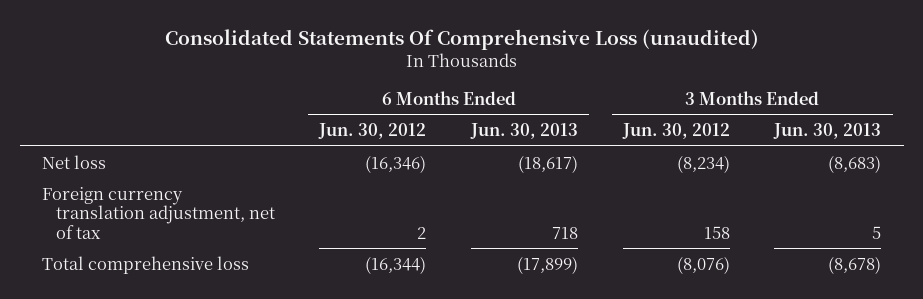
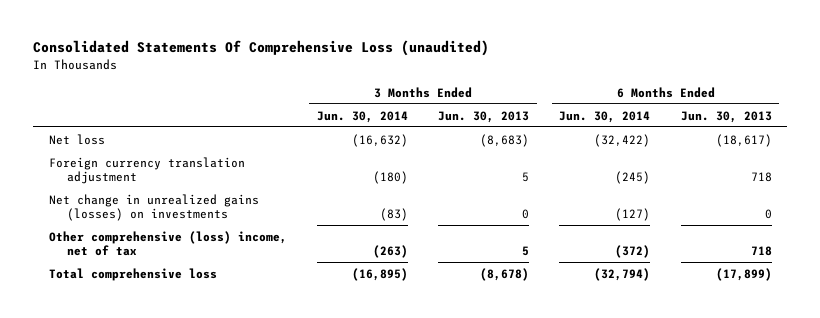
[318,123,427,140] Jun. 30, 2012 -> none
[621,123,730,140] Jun. 30, 2012 -> none
none -> [316,110,408,123] Jun. 30, 2014
none -> [559,110,651,123] Jun. 30, 2014
[41,186,275,239] Foreign currency translation adjustment, net of tax -> [48,156,245,184] Foreign currency translation adjustment
none -> [48,193,259,221] Net change in unrealized gains (losses) on investments
none -> [48,230,287,256] Other comprehensive (loss) income, net of tax

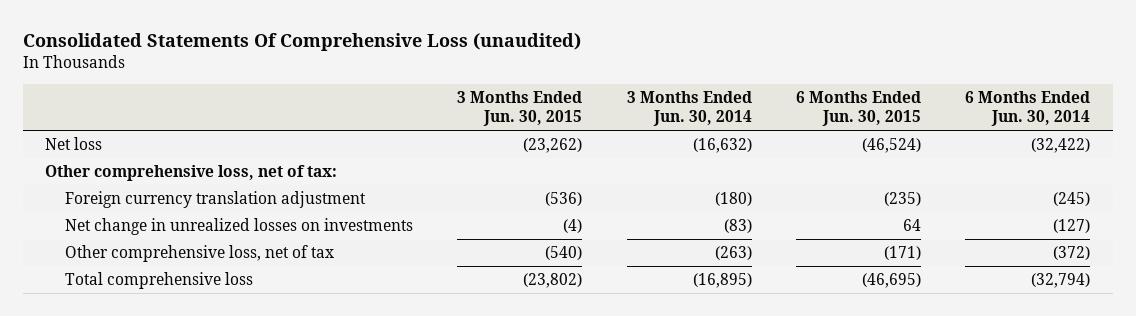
[438,110,530,123] Jun. 30, 2013 -> none
[680,110,772,123] Jun. 30, 2013 -> none
none -> [457,90,583,127] 3 Months Ended Jun. 30, 2015
none -> [796,90,922,127] 6 Months Ended Jun. 30, 2015
none -> [45,164,338,181] Other comprehensive loss, net of tax:
[48,193,259,221] Net change in unrealized gains (losses) on investments -> [64,217,413,235] Net change in unrealized losses on investments
[48,230,287,256] Other comprehensive (loss) income, net of tax -> [64,244,334,262] Other comprehensive loss, net of tax

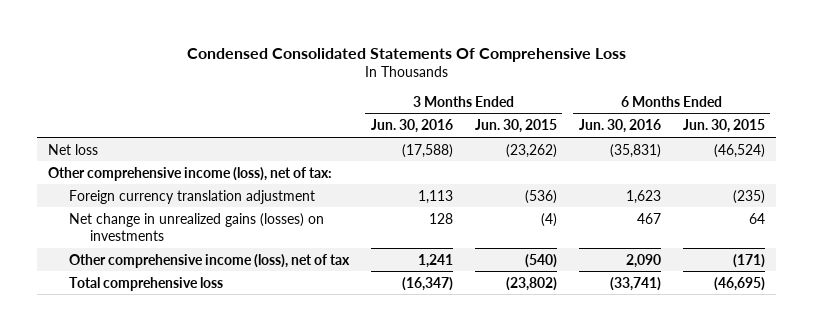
[23,33,582,52] Consolidated Statements Of Comprehensive Loss (unaudited) -> [186,47,626,62] Condensed Consolidated Statements Of Comprehensive Loss
[626,90,752,127] 3 Months Ended Jun. 30, 2014 -> none
[965,90,1091,127] 6 Months Ended Jun. 30, 2014 -> none
none -> [370,119,453,134] Jun. 30, 2016
none -> [578,119,661,134] Jun. 30, 2016
[45,164,338,181] Other comprehensive loss, net of tax: -> [48,166,333,181] Other comprehensive income (loss), net of tax:
[64,217,413,235] Net change in unrealized losses on investments -> [68,212,324,242] Net change in unrealized gains (losses) on investments
[64,244,334,262] Other comprehensive loss, net of tax -> [68,253,350,268] Other comprehensive income (loss), net of tax

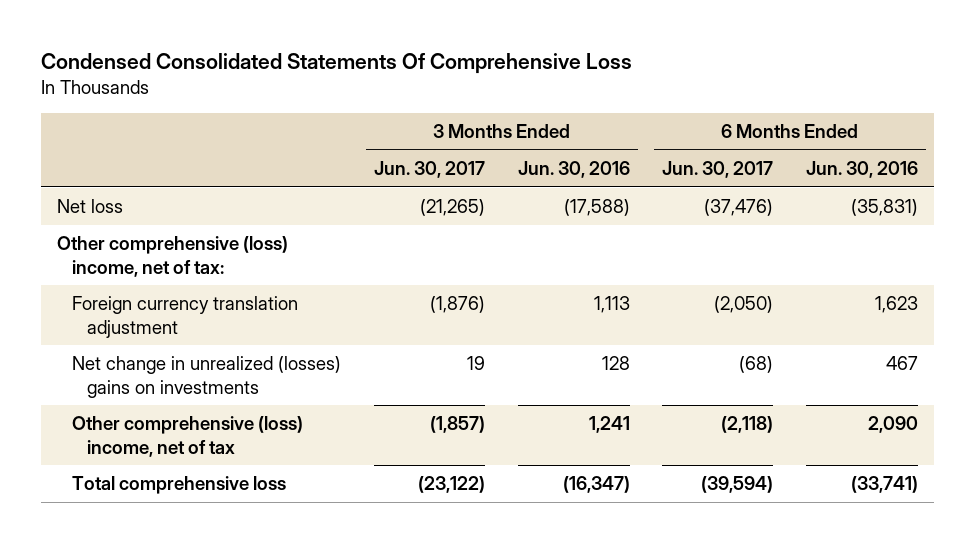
[474,119,557,134] Jun. 30, 2015 -> none
[682,119,765,134] Jun. 30, 2015 -> none
none -> [373,161,485,179] Jun. 30, 2017
none -> [662,161,774,179] Jun. 30, 2017
[48,166,333,181] Other comprehensive income (loss), net of tax: -> [57,236,289,277] Other comprehensive (loss) income, net of tax:
[68,212,324,242] Net change in unrealized gains (losses) on investments -> [72,356,342,398] Net change in unrealized (losses) gains on investments
[68,253,350,268] Other comprehensive income (loss), net of tax -> [72,416,304,457] Other comprehensive (loss) income, net of tax

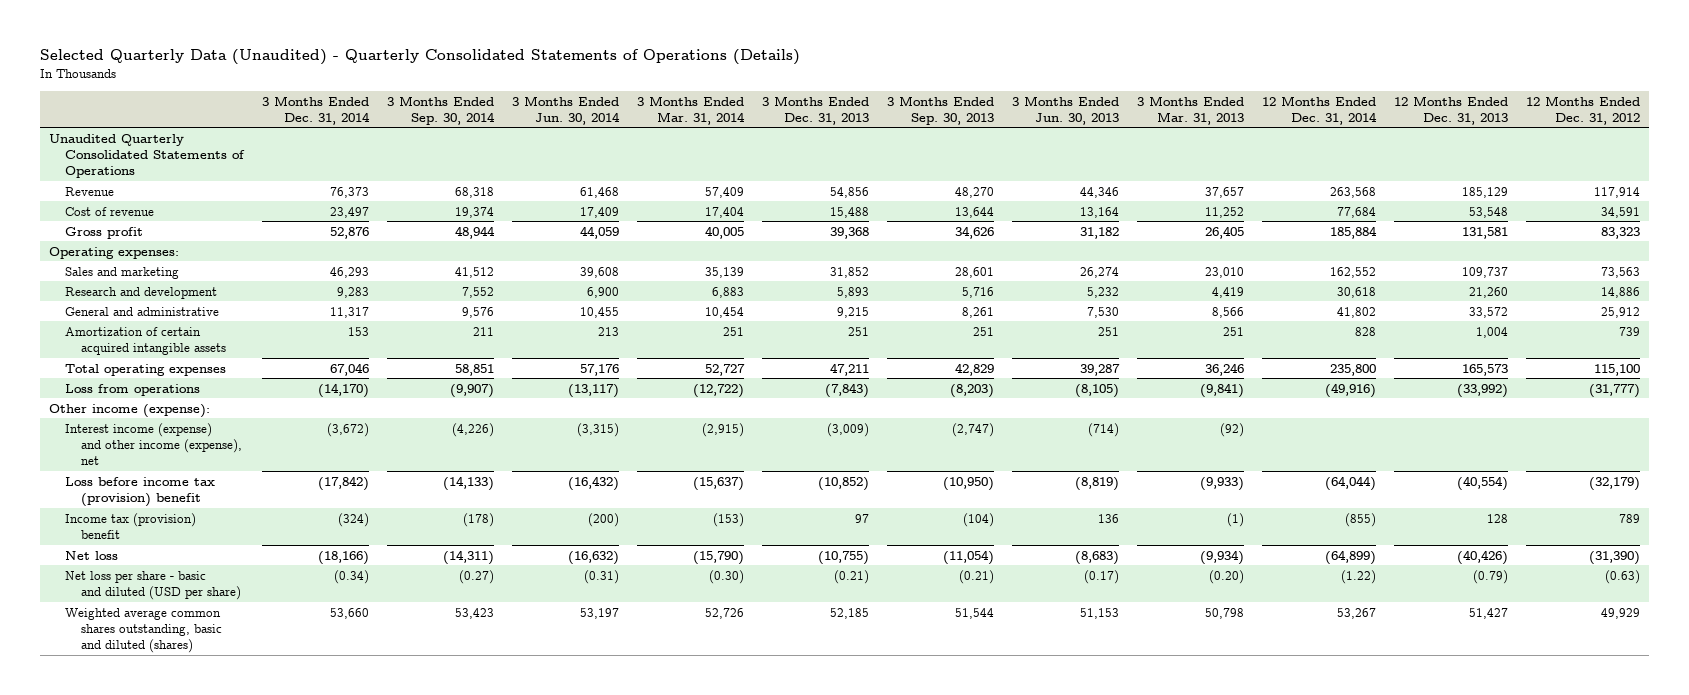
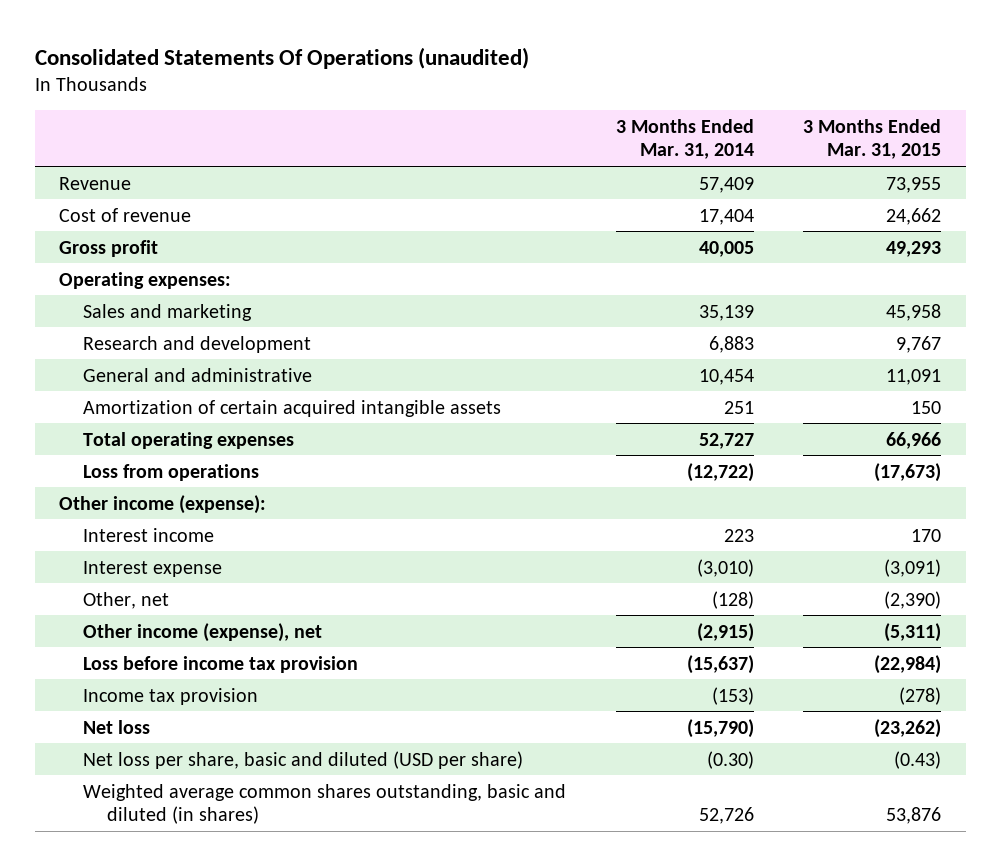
[39,48,800,65] Selected Quarterly Data (Unaudited) - Quarterly Consolidated Statements of Operations (Details) -> [34,46,529,69] Consolidated Statements Of Operations (unaudited)
[261,95,370,125] 3 Months Ended Dec. 31, 2014 -> none
[386,95,495,125] 3 Months Ended Sep. 30, 2014 -> none
[511,95,620,125] 3 Months Ended Jun. 30, 2014 -> none
[761,95,869,125] 3 Months Ended Dec. 31, 2013 -> none
[886,95,994,125] 3 Months Ended Sep. 30, 2013 -> none
[1011,95,1119,125] 3 Months Ended Jun. 30, 2013 -> none
[1137,95,1245,125] 3 Months Ended Mar. 31, 2013 -> none
[1262,95,1378,125] 12 Months Ended Dec. 31, 2014 -> none
[1394,95,1509,125] 12 Months Ended Dec. 31, 2013 -> none
[1526,95,1641,125] 12 Months Ended Dec. 31, 2012 -> none
none -> [803,118,942,160] 3 Months Ended Mar. 31, 2015
[48,133,245,178] Unaudited Quarterly Consolidated Statements of Operations -> none
none -> [83,527,215,542] Interest income
none -> [83,560,223,577] Interest expense
none -> [83,591,170,609] Other, net
[64,422,243,465] Interest income (expense) and other income (expense), net -> [83,622,323,642] Other income (expense), net
[64,476,215,507] Loss before income tax (provision) benefit -> [83,655,359,673] Loss before income tax provision
[64,512,196,539] Income tax (provision) benefit -> [83,687,259,705] Income tax provision
[64,570,242,600] Net loss per share - basic and diluted (USD per share) -> [83,750,524,769] Net loss per share, basic and diluted (USD per share)
[64,607,223,653] Weighted average common shares outstanding, basic and diluted (shares) -> [83,783,567,825] Weighted average common shares outstanding, basic and diluted (in shares)

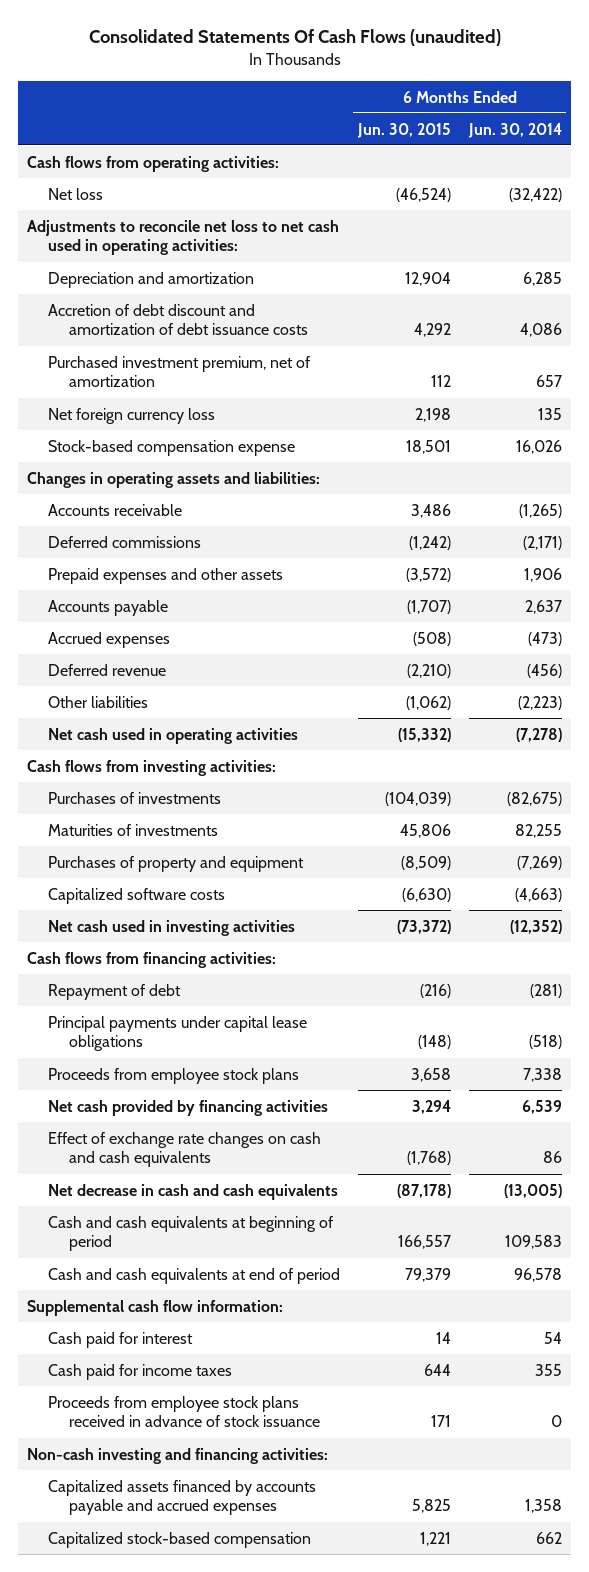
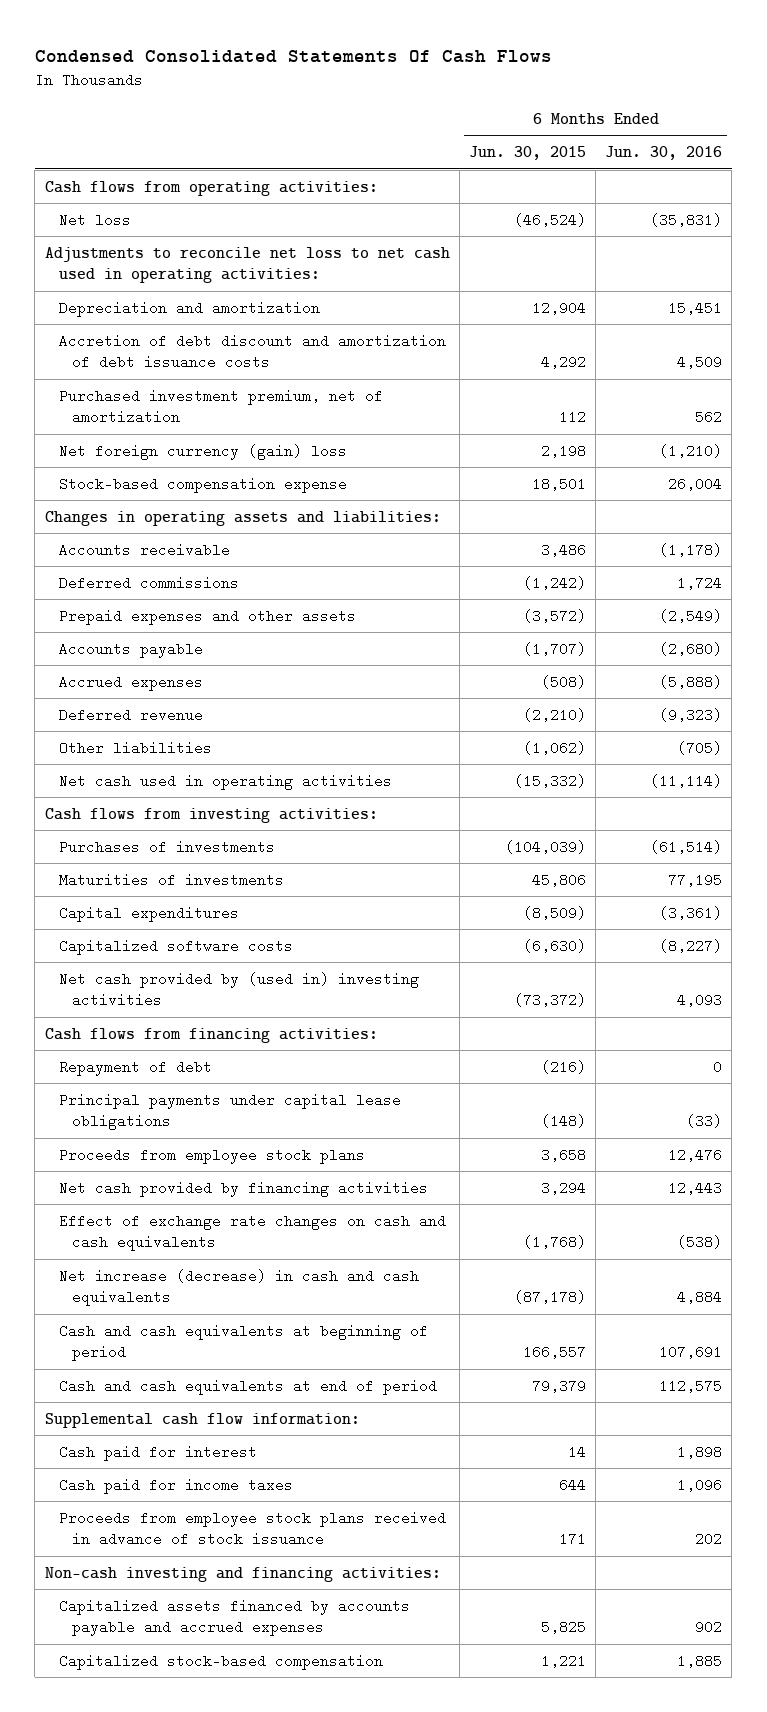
[88,29,501,47] Consolidated Statements Of Cash Flows (unaudited) -> [34,49,552,63] Condensed Consolidated Statements Of Cash Flows
[467,122,562,138] Jun. 30, 2014 -> none
none -> [605,146,723,161] Jun. 30, 2016
[48,407,216,424] Net foreign currency loss -> [58,443,347,460] Net foreign currency (gain) loss
[48,855,305,872] Purchases of property and equipment -> [58,905,239,922] Capital expenditures
[48,919,296,936] Net cash used in investing activities -> [58,971,419,1008] Net cash provided by (used in) investing activities
[48,1183,339,1200] Net decrease in cash and cash equivalents -> [58,1268,419,1307] Net increase (decrease) in cash and cash equivalents

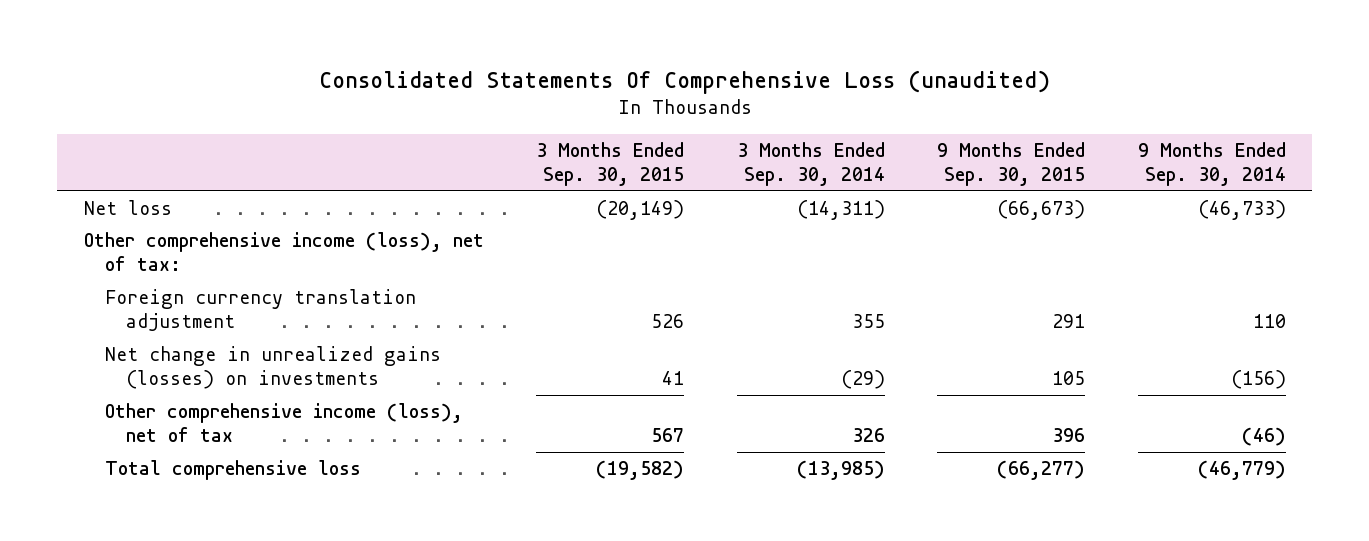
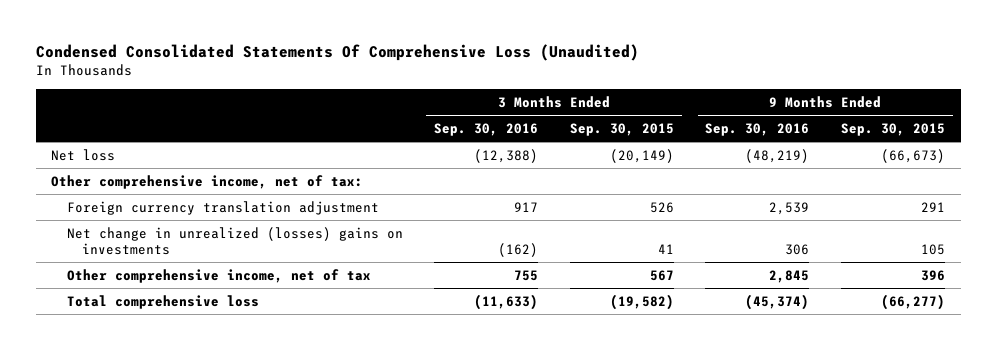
[318,69,1050,94] Consolidated Statements Of Comprehensive Loss (unaudited) -> [35,43,639,61] Condensed Consolidated Statements Of Comprehensive Loss (Unaudited)
[736,141,885,187] 3 Months Ended Sep. 30, 2014 -> none
[1137,141,1286,187] 9 Months Ended Sep. 30, 2014 -> none
none -> [434,123,539,137] Sep. 30, 2016
none -> [705,123,810,137] Sep. 30, 2016
[83,231,484,272] Other comprehensive income (loss), net of tax: -> [51,174,364,189] Other comprehensive income, net of tax:
[104,345,441,390] Net change in unrealized gains (losses) on investments -> [66,226,403,256] Net change in unrealized (losses) gains on investments
[104,402,463,443] Other comprehensive income (loss), net of tax -> [66,268,371,283] Other comprehensive income, net of tax

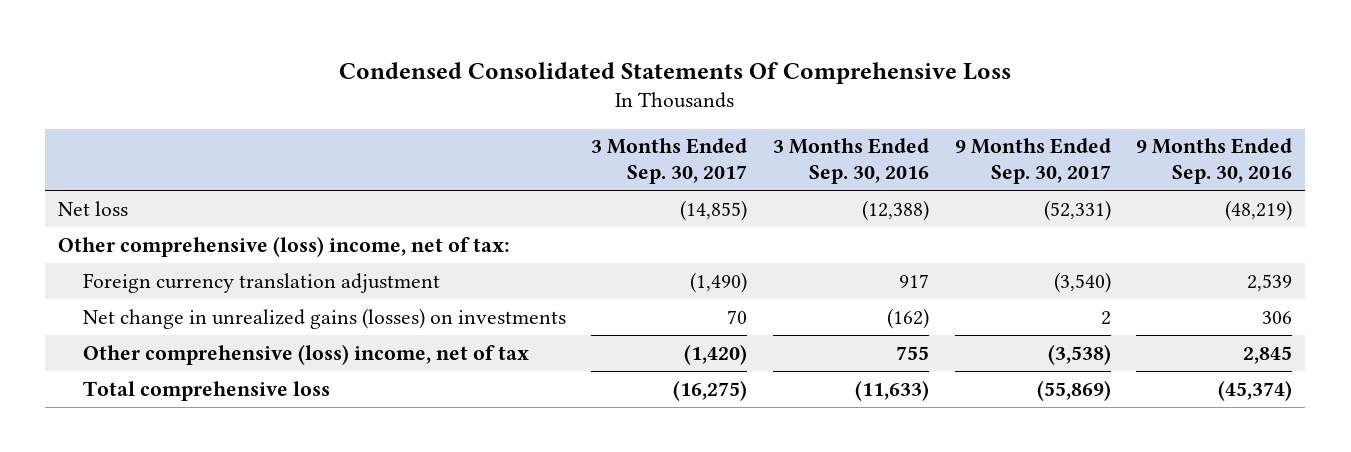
[35,43,639,61] Condensed Consolidated Statements Of Comprehensive Loss (Unaudited) -> [339,61,1012,84] Condensed Consolidated Statements Of Comprehensive Loss
[569,123,674,137] Sep. 30, 2015 -> none
[841,123,946,137] Sep. 30, 2015 -> none
none -> [591,138,748,185] 3 Months Ended Sep. 30, 2017
none -> [954,138,1111,185] 9 Months Ended Sep. 30, 2017
[51,174,364,189] Other comprehensive income, net of tax: -> [58,235,511,257] Other comprehensive (loss) income, net of tax:
[66,226,403,256] Net change in unrealized (losses) gains on investments -> [82,307,566,329] Net change in unrealized gains (losses) on investments
[66,268,371,283] Other comprehensive income, net of tax -> [82,343,529,365] Other comprehensive (loss) income, net of tax

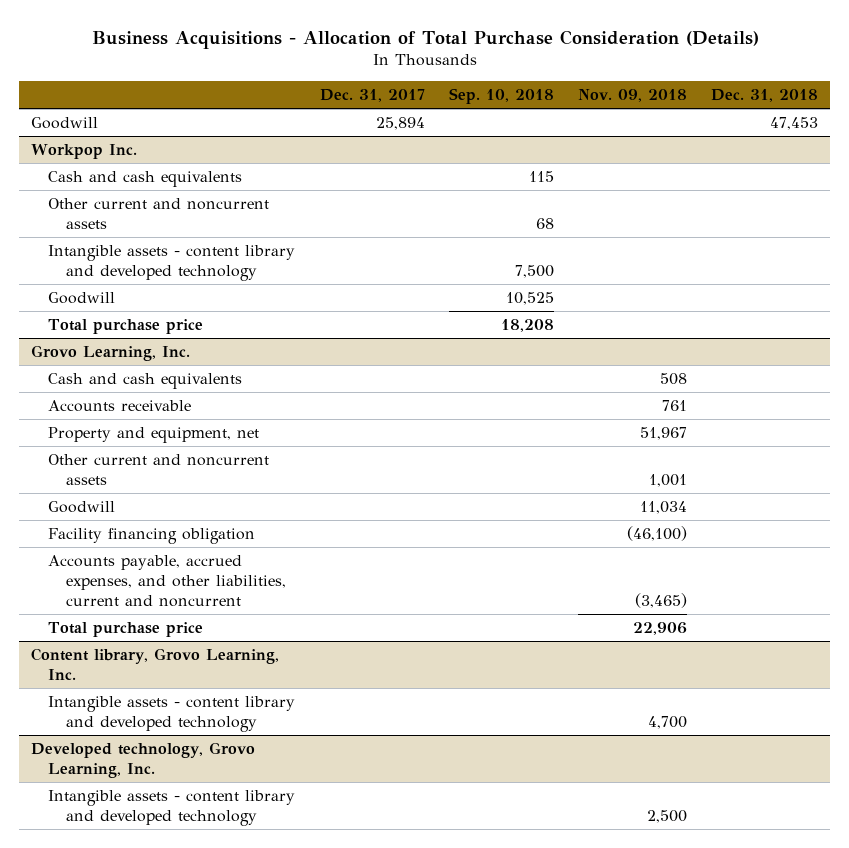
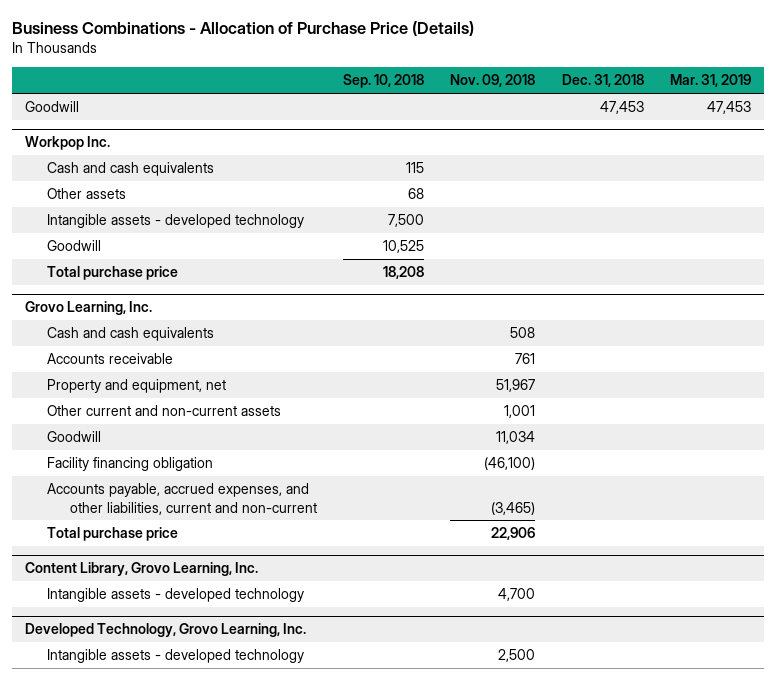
[91,29,759,49] Business Acquisitions - Allocation of Total Purchase Consideration (Details) -> [11,20,474,36] Business Combinations - Allocation of Purchase Price (Details)
[319,89,425,103] Dec. 31, 2017 -> none
none -> [669,74,751,88] Mar. 31, 2019
[48,198,270,230] Other current and noncurrent assets -> none
none -> [47,188,127,200] Other assets
[48,245,296,282] Intangible assets - content library and developed technology -> [47,214,305,229] Intangible assets - developed technology
[48,454,270,486] Other current and noncurrent assets -> [47,405,282,417] Other current and non-current assets
[48,555,286,608] Accounts payable, accrued expenses, and other liabilities, current and noncurrent -> [47,483,317,515] Accounts payable, accrued expenses, and other liabilities, current and non-current
[31,648,280,681] Content library, Grovo Learning, Inc. -> [25,562,259,577] Content Library, Grovo Learning, Inc.
[48,696,296,733] Intangible assets - content library and developed technology -> [47,588,305,603] Intangible assets - developed technology
[31,742,256,779] Developed technology, Grovo Learning, Inc. -> [25,623,307,638] Developed Technology, Grovo Learning, Inc.
[48,790,296,827] Intangible assets - content library and developed technology -> [47,649,305,664] Intangible assets - developed technology

